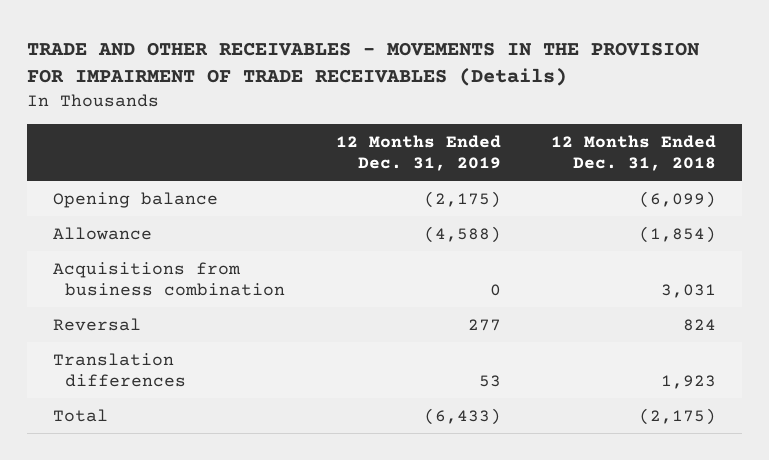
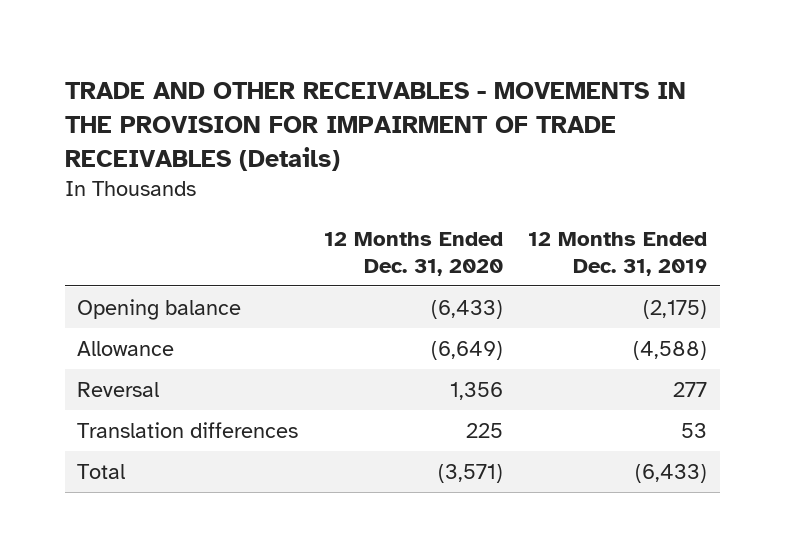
[551,134,717,171] 12 Months Ended Dec. 31, 2018 -> none
none -> [323,232,503,276] 12 Months Ended Dec. 31, 2020
[52,261,286,296] Acquisitions from business combination -> none

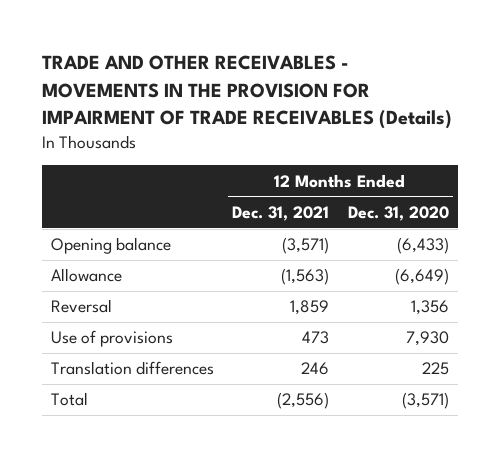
[528,232,708,276] 12 Months Ended Dec. 31, 2019 -> none
none -> [232,205,330,221] Dec. 31, 2021
none -> [51,330,174,348] Use of provisions

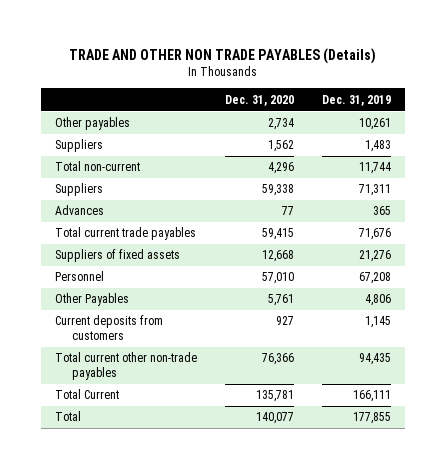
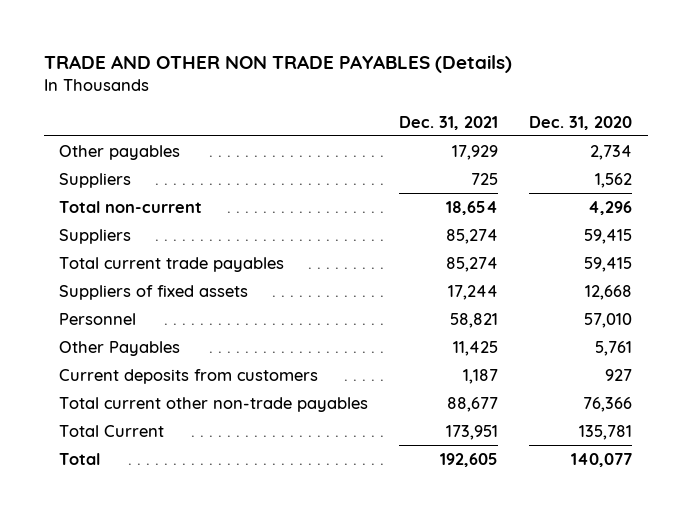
[322,94,392,106] Dec. 31, 2019 -> none
none -> [399,115,499,130] Dec. 31, 2021
[55,205,105,216] Advances -> none
[262,184,295,197] 59,338 -> [584,228,633,244] 59,415

